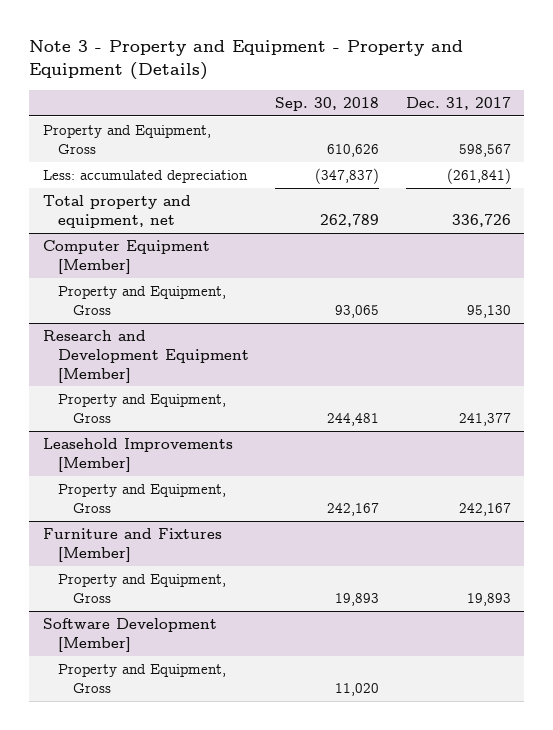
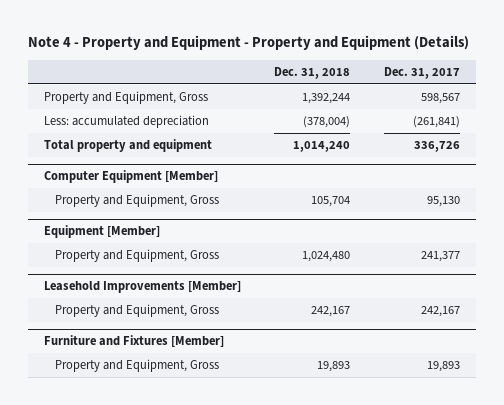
[29,40,464,81] Note 3 - Property and Equipment - Property and Equipment (Details) -> [27,35,469,51] Note 4 - Property and Equipment - Property and Equipment (Details)
[275,97,380,112] Sep. 30, 2018 -> none
none -> [274,66,351,79] Dec. 31, 2018
[42,195,191,228] Total property and equipment, net -> [44,139,213,153] Total property and equipment
[42,330,249,383] Research and Development Equipment [Member] -> none
none -> [44,225,161,239] Equipment [Member]
[42,618,217,652] Software Development [Member] -> none
[57,664,226,693] Property and Equipment, Gross -> none

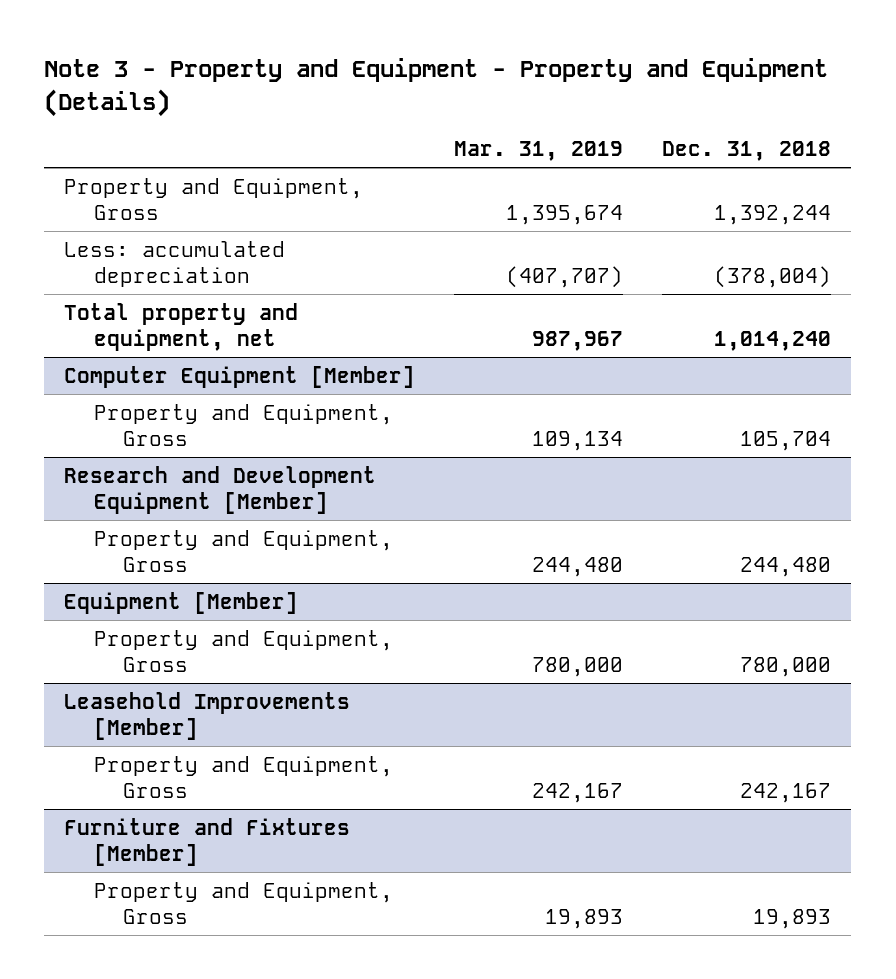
[27,35,469,51] Note 4 - Property and Equipment - Property and Equipment (Details) -> [44,58,829,117] Note 3 - Property and Equipment - Property and Equipment (Details)
[383,66,460,79] Dec. 31, 2017 -> none
none -> [454,141,624,162] Mar. 31, 2019
[44,139,213,153] Total property and equipment -> [64,302,299,351] Total property and equipment, net
none -> [64,465,377,514] Research and Development Equipment [Member]
none -> [93,529,393,572] Property and Equipment, Gross
[302,251,351,263] 1,024,480 -> [740,656,832,677] 780,000

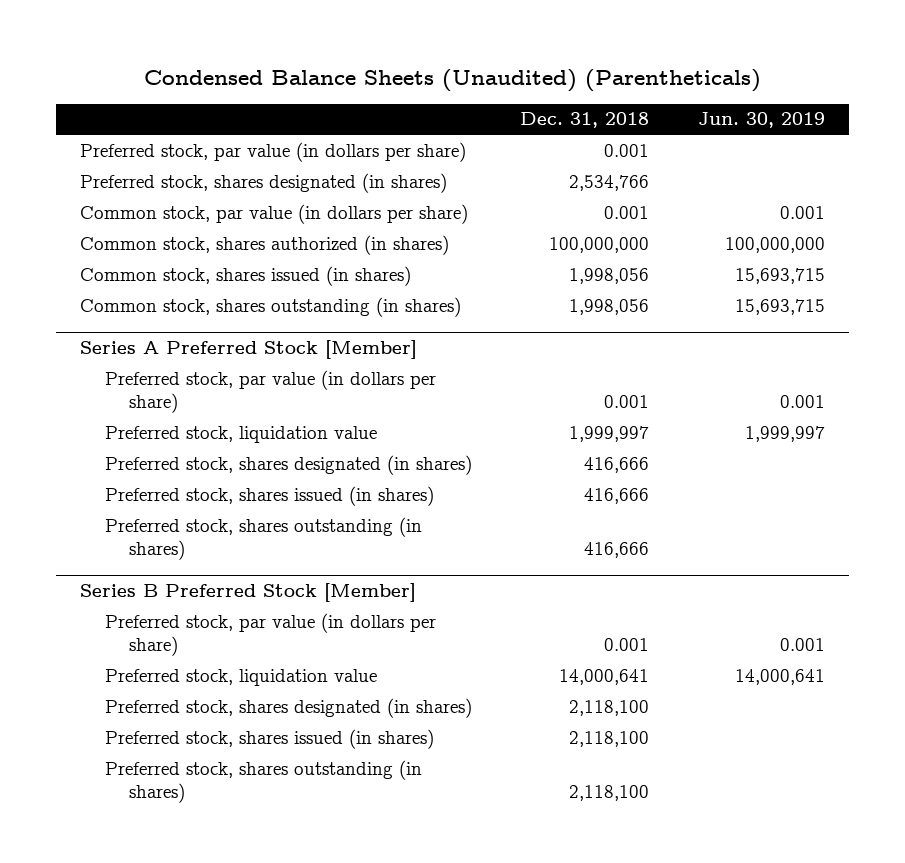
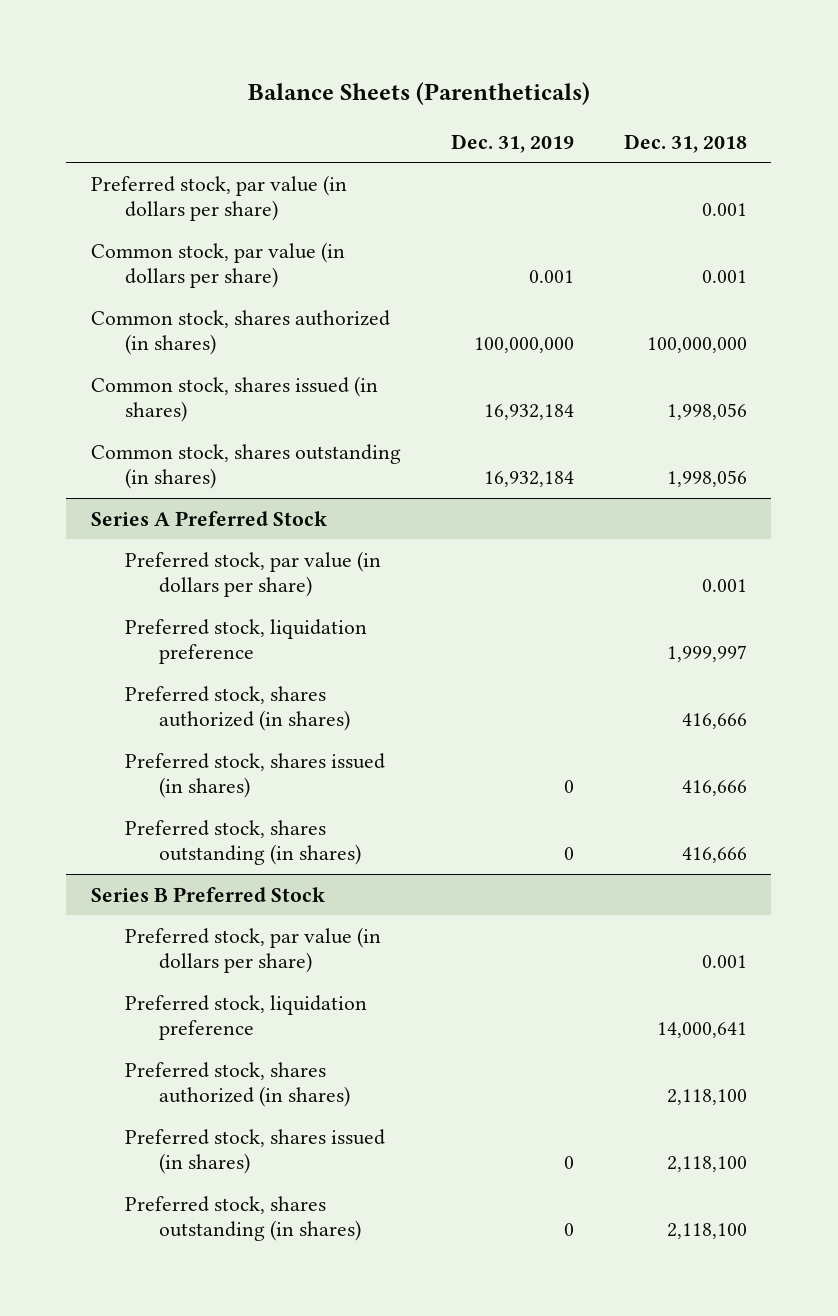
[143,68,761,92] Condensed Balance Sheets (Unaudited) (Parentheticals) -> [247,81,590,105] Balance Sheets (Parentheticals)
[697,112,825,129] Jun. 30, 2019 -> none
none -> [450,133,574,153] Dec. 31, 2019
[80,172,448,193] Preferred stock, shares designated (in shares) -> none
[80,340,418,360] Series A Preferred Stock [Member] -> [91,510,328,526] Series A Preferred Stock
[104,425,377,443] Preferred stock, liquidation value -> [124,618,367,664] Preferred stock, liquidation preference
[104,454,472,475] Preferred stock, shares designated (in shares) -> [124,685,350,731] Preferred stock, shares authorized (in shares)
[80,583,417,603] Series B Preferred Stock [Member] -> [91,886,326,902] Series B Preferred Stock
[104,668,377,686] Preferred stock, liquidation value -> [124,994,367,1040] Preferred stock, liquidation preference
[104,697,472,718] Preferred stock, shares designated (in shares) -> [124,1061,350,1107] Preferred stock, shares authorized (in shares)

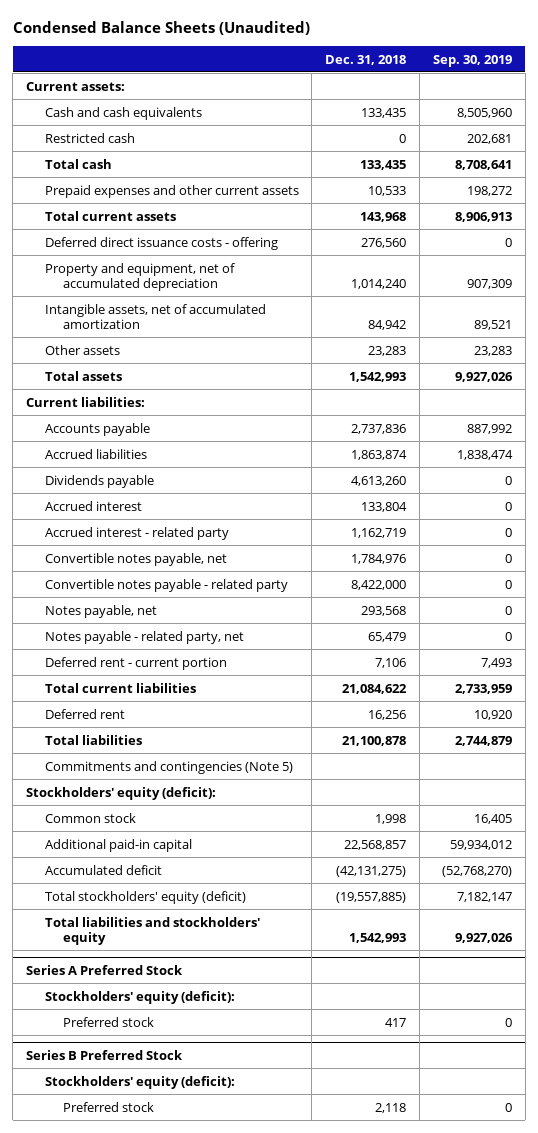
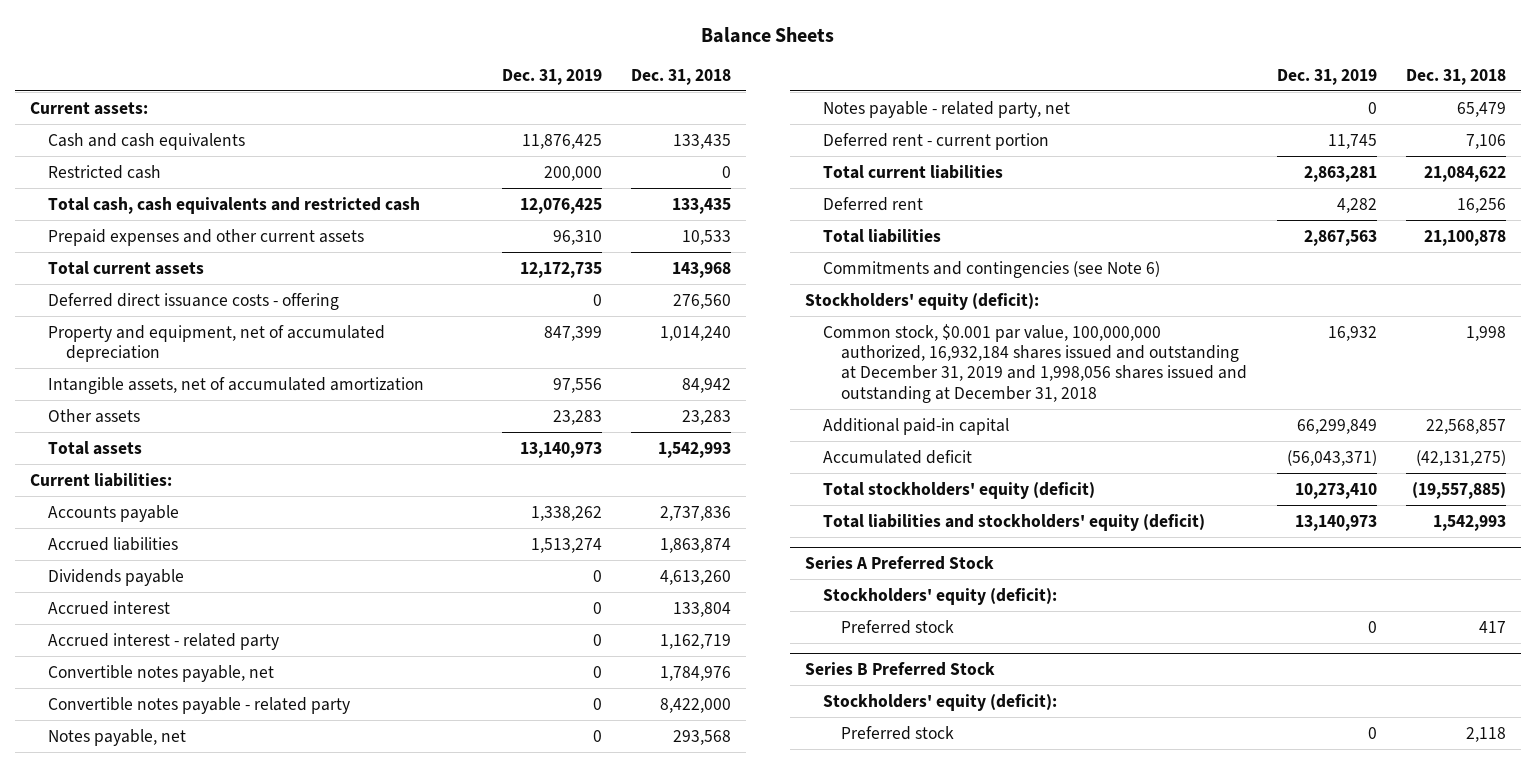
[12,21,310,36] Condensed Balance Sheets (Unaudited) -> [700,26,834,43] Balance Sheets
[433,54,513,67] Sep. 30, 2019 -> none
none -> [501,68,602,85] Dec. 31, 2019
[44,158,112,169] Total cash -> [47,196,420,214] Total cash, cash equivalents and restricted cash
[44,760,293,774] Commitments and contingencies (Note 5) -> [822,260,1160,278] Commitments and contingencies (see Note 6)
[44,812,136,823] Common stock -> [822,323,1247,403] Common stock, $0.001 par value, 100,000,000 authorized, 16,932,184 shares issued and outstanding at December 31, 2019 and 1,998,056 shares issued and outstanding at December 31, 2018
[44,916,260,945] Total liabilities and stockholders' equity -> [822,513,1205,531] Total liabilities and stockholders' equity (deficit)

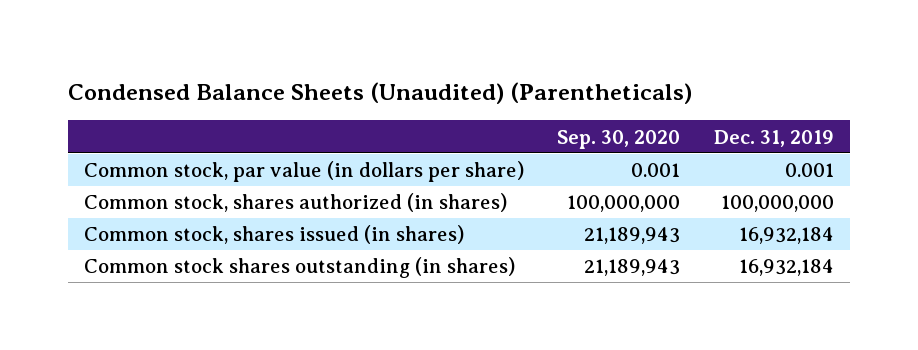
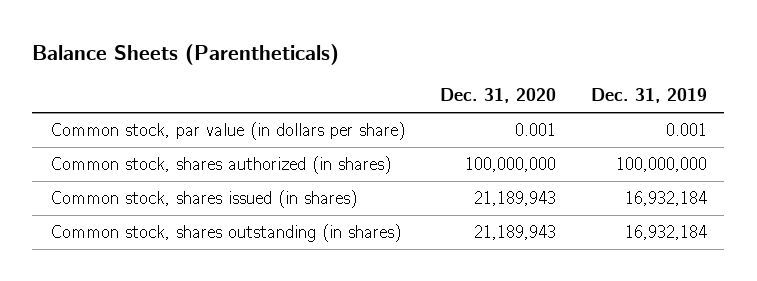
[67,81,692,104] Condensed Balance Sheets (Unaudited) (Parentheticals) -> [32,44,340,66] Balance Sheets (Parentheticals)
[557,129,681,149] Sep. 30, 2020 -> none
none -> [439,88,556,104] Dec. 31, 2020
[84,257,516,279] Common stock shares outstanding (in shares) -> [49,224,401,243] Common stock, shares outstanding (in shares)

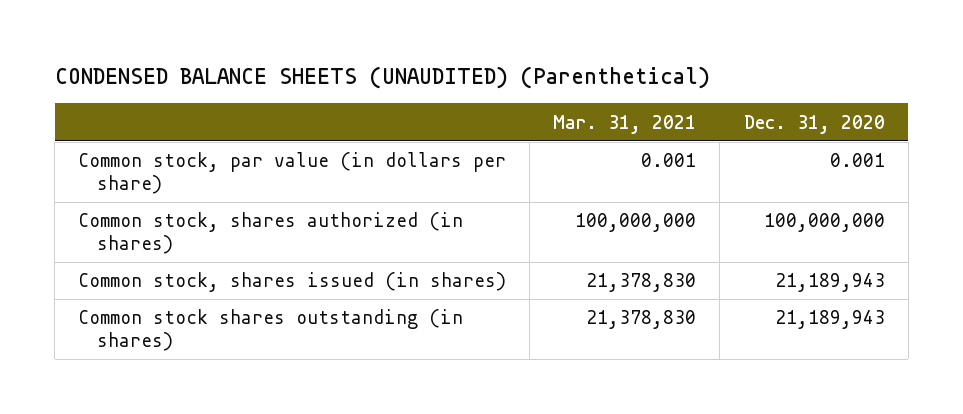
[32,44,340,66] Balance Sheets (Parentheticals) -> [54,66,710,90] CONDENSED BALANCE SHEETS (UNAUDITED) (Parenthetical)
[590,88,707,104] Dec. 31, 2019 -> none
none -> [553,114,697,134] Mar. 31, 2021
[49,224,401,243] Common stock, shares outstanding (in shares) -> [78,309,464,352] Common stock shares outstanding (in shares)

